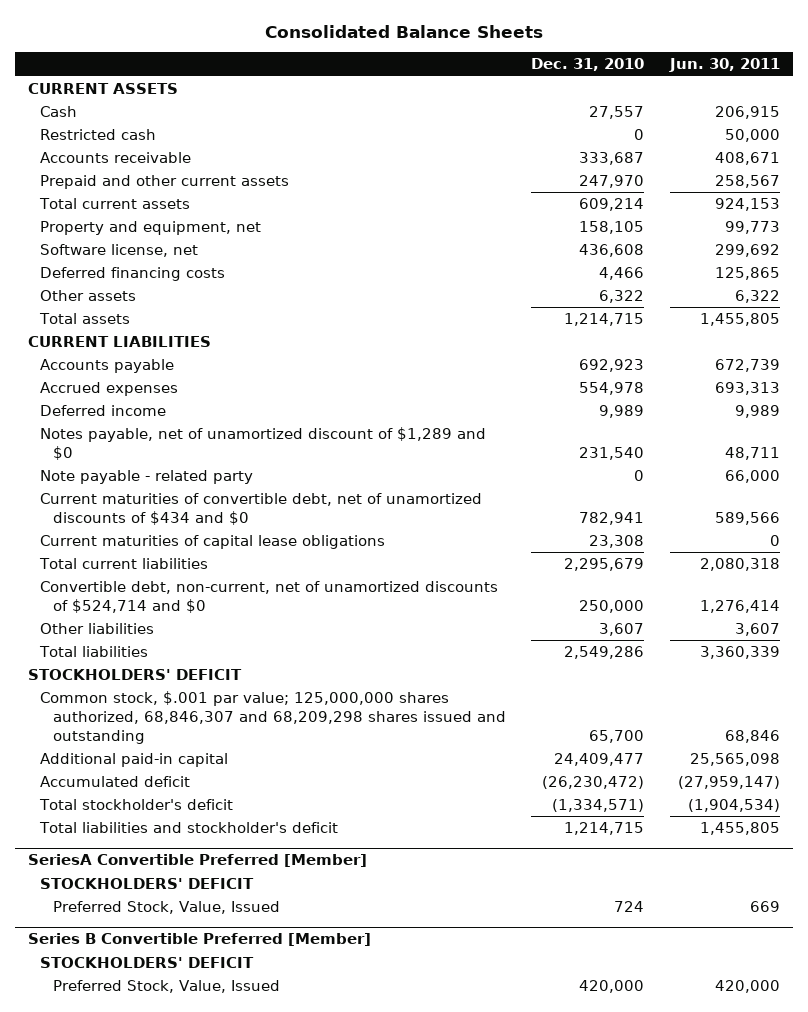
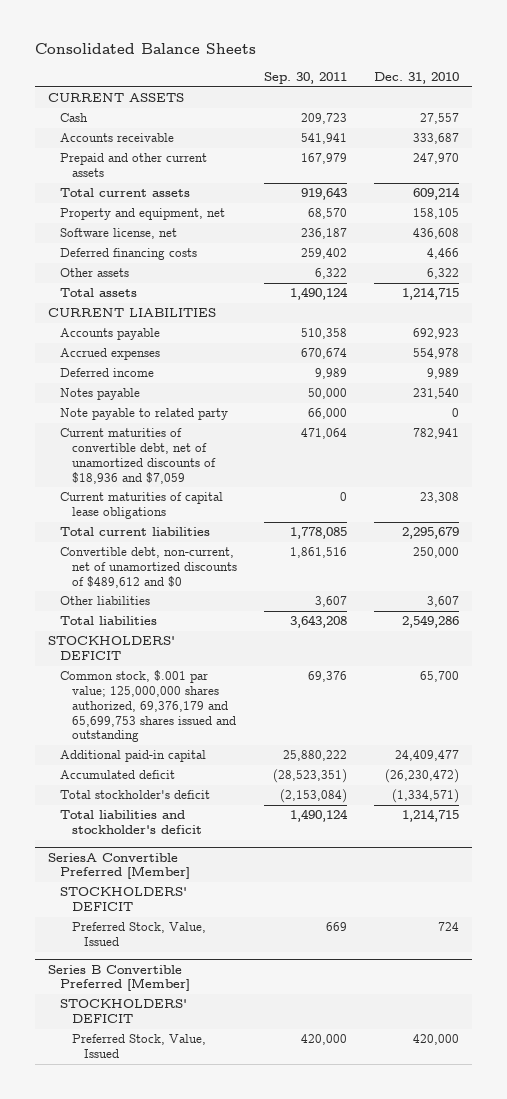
[669,58,781,73] Jun. 30, 2011 -> none
none -> [263,72,347,85] Sep. 30, 2011
[40,128,157,140] Restricted cash -> none
[40,426,487,460] Notes payable, net of unamortized discount of $1,289 and $0 -> [60,388,141,401] Notes payable
[40,469,254,484] Note payable - related party -> [60,408,229,421] Note payable to related party
[40,492,483,525] Current maturities of convertible debt, net of unamortized discounts of $434 and $0 -> [60,428,217,484] Current maturities of convertible debt, net of unamortized discounts of $18,936 and $7,059
[40,580,499,613] Convertible debt, non-current, net of unamortized discounts of $524,714 and $0 -> [60,547,238,588] Convertible debt, non-current, net of unamortized discounts of $489,612 and $0
[40,690,506,744] Common stock, $.001 par value; 125,000,000 shares authorized, 68,846,307 and 68,209,298 shares issued and outstanding -> [60,670,237,743] Common stock, $.001 par value; 125,000,000 shares authorized, 69,376,179 and 65,699,753 shares issued and outstanding

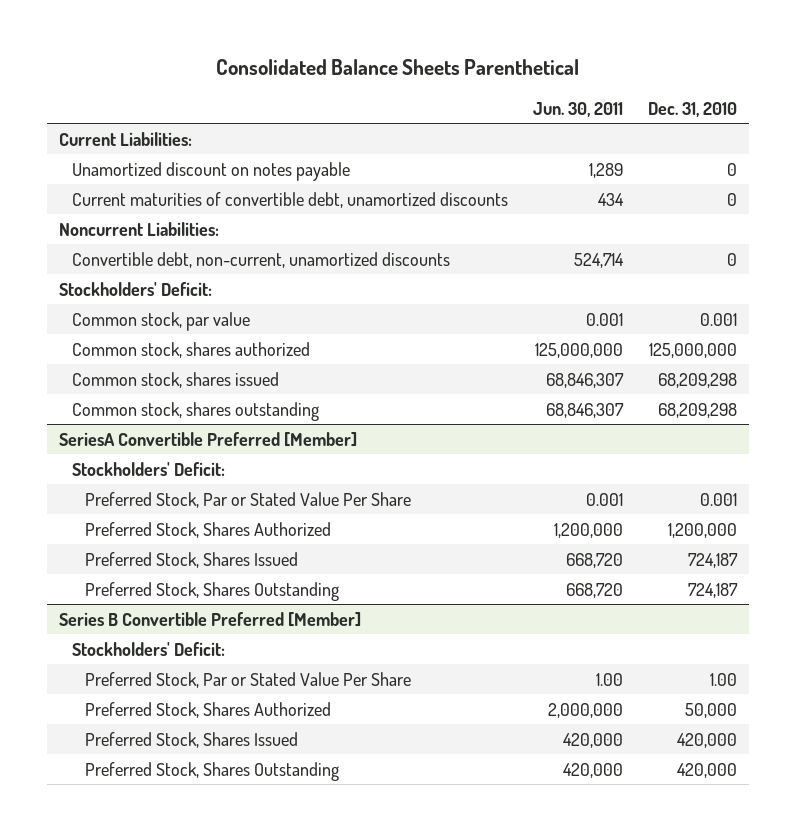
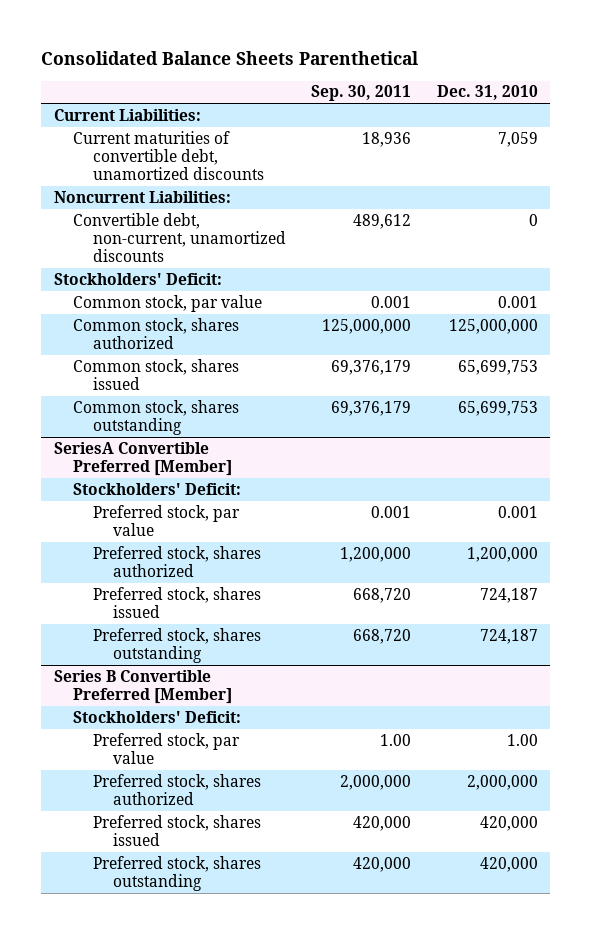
[532,101,623,117] Jun. 30, 2011 -> none
none -> [311,85,412,102] Sep. 30, 2011
[72,161,351,181] Unamortized discount on notes payable -> none
[726,192,737,206] 0 -> [497,131,538,147] 7,059
[657,372,737,388] 68,209,298 -> [457,359,538,375] 65,699,753
[657,402,737,418] 68,209,298 -> [457,400,538,416] 65,699,753
[84,491,411,508] Preferred Stock, Par or Stated Value Per Share -> [93,504,241,537] Preferred stock, par value
[84,521,331,538] Preferred Stock, Shares Authorized -> [93,545,262,578] Preferred stock, shares authorized
[84,551,298,568] Preferred Stock, Shares Issued -> [93,586,262,619] Preferred stock, shares issued
[84,581,339,601] Preferred Stock, Shares Outstanding -> [93,627,262,664] Preferred stock, shares outstanding
[84,671,411,688] Preferred Stock, Par or Stated Value Per Share -> [93,732,241,765] Preferred stock, par value
[84,701,331,718] Preferred Stock, Shares Authorized -> [93,773,262,806] Preferred stock, shares authorized
[684,702,737,718] 50,000 -> [466,774,538,790] 2,000,000
[84,731,298,748] Preferred Stock, Shares Issued -> [93,814,262,847] Preferred stock, shares issued
[84,761,339,781] Preferred Stock, Shares Outstanding -> [93,855,262,892] Preferred stock, shares outstanding

